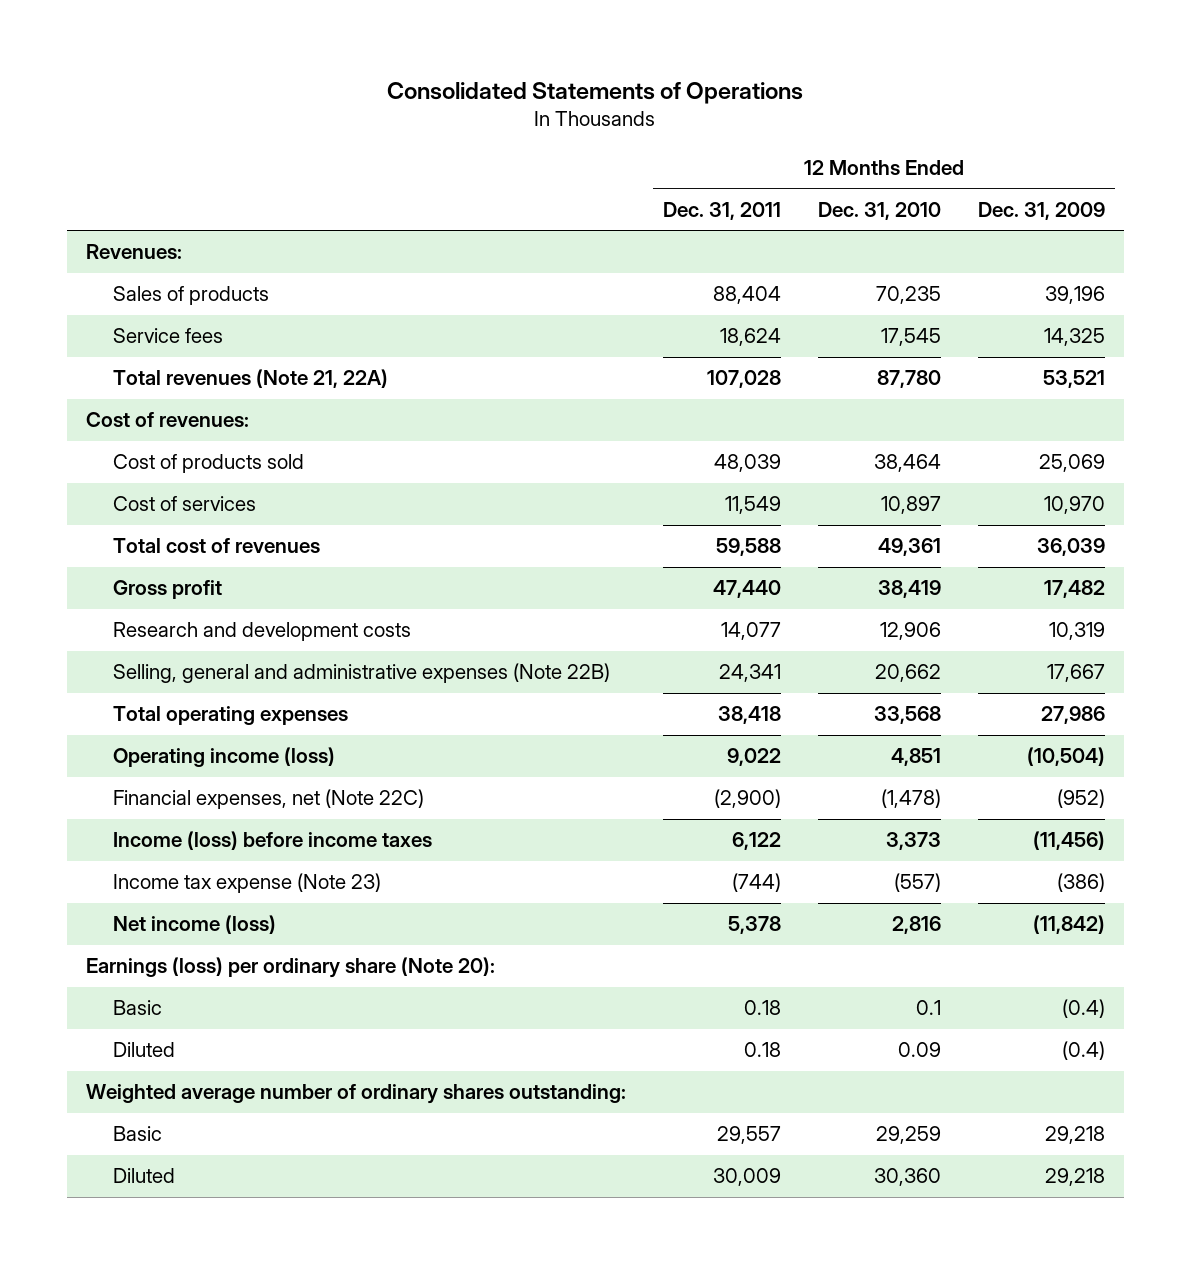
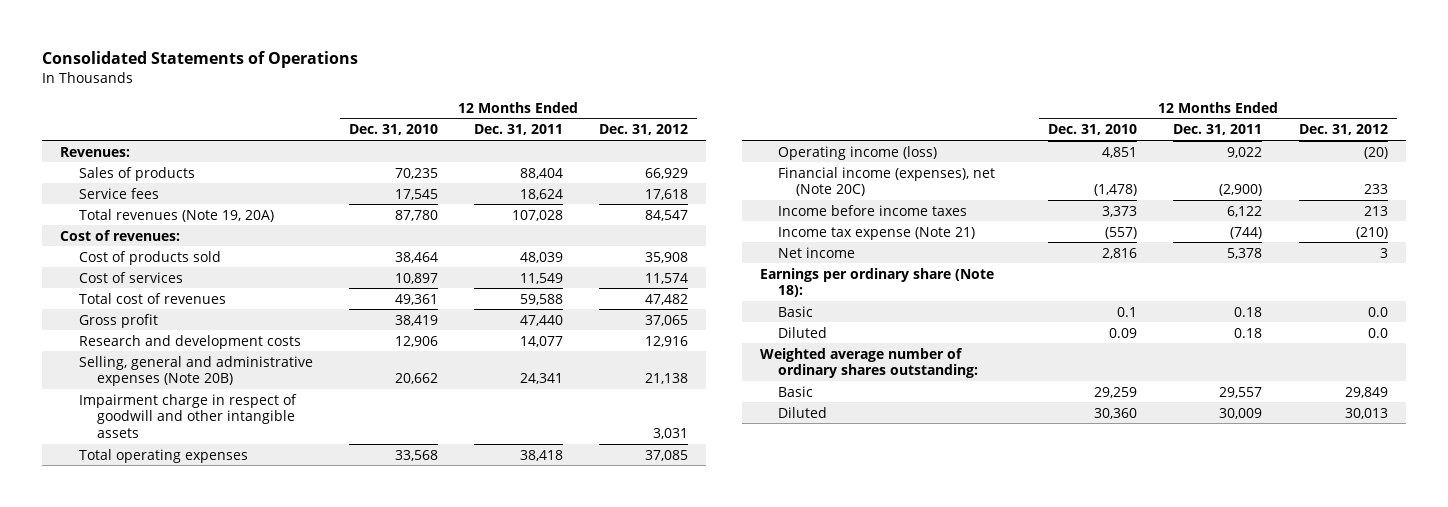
[978,201,1106,220] Dec. 31, 2009 -> none
none -> [599,124,689,136] Dec. 31, 2012
[113,369,389,389] Total revenues (Note 21, 22A) -> [78,208,274,222] Total revenues (Note 19, 20A)
[113,663,611,684] Selling, general and administrative expenses (Note 22B) -> [78,355,313,387] Selling, general and administrative expenses (Note 20B)
none -> [78,393,297,439] Impairment charge in respect of goodwill and other intangible assets
[113,789,425,810] Financial expenses, net (Note 22C) -> [778,166,996,197] Financial income (expenses), net (Note 20C)
[113,831,433,851] Income (loss) before income taxes -> [778,204,968,216] Income before income taxes
[113,873,382,894] Income tax expense (Note 23) -> [778,226,976,240] Income tax expense (Note 21)
[113,915,277,935] Net income (loss) -> [778,246,856,258] Net income
[85,957,495,979] Earnings (loss) per ordinary share (Note 20): -> [759,267,994,298] Earnings per ordinary share (Note 18):

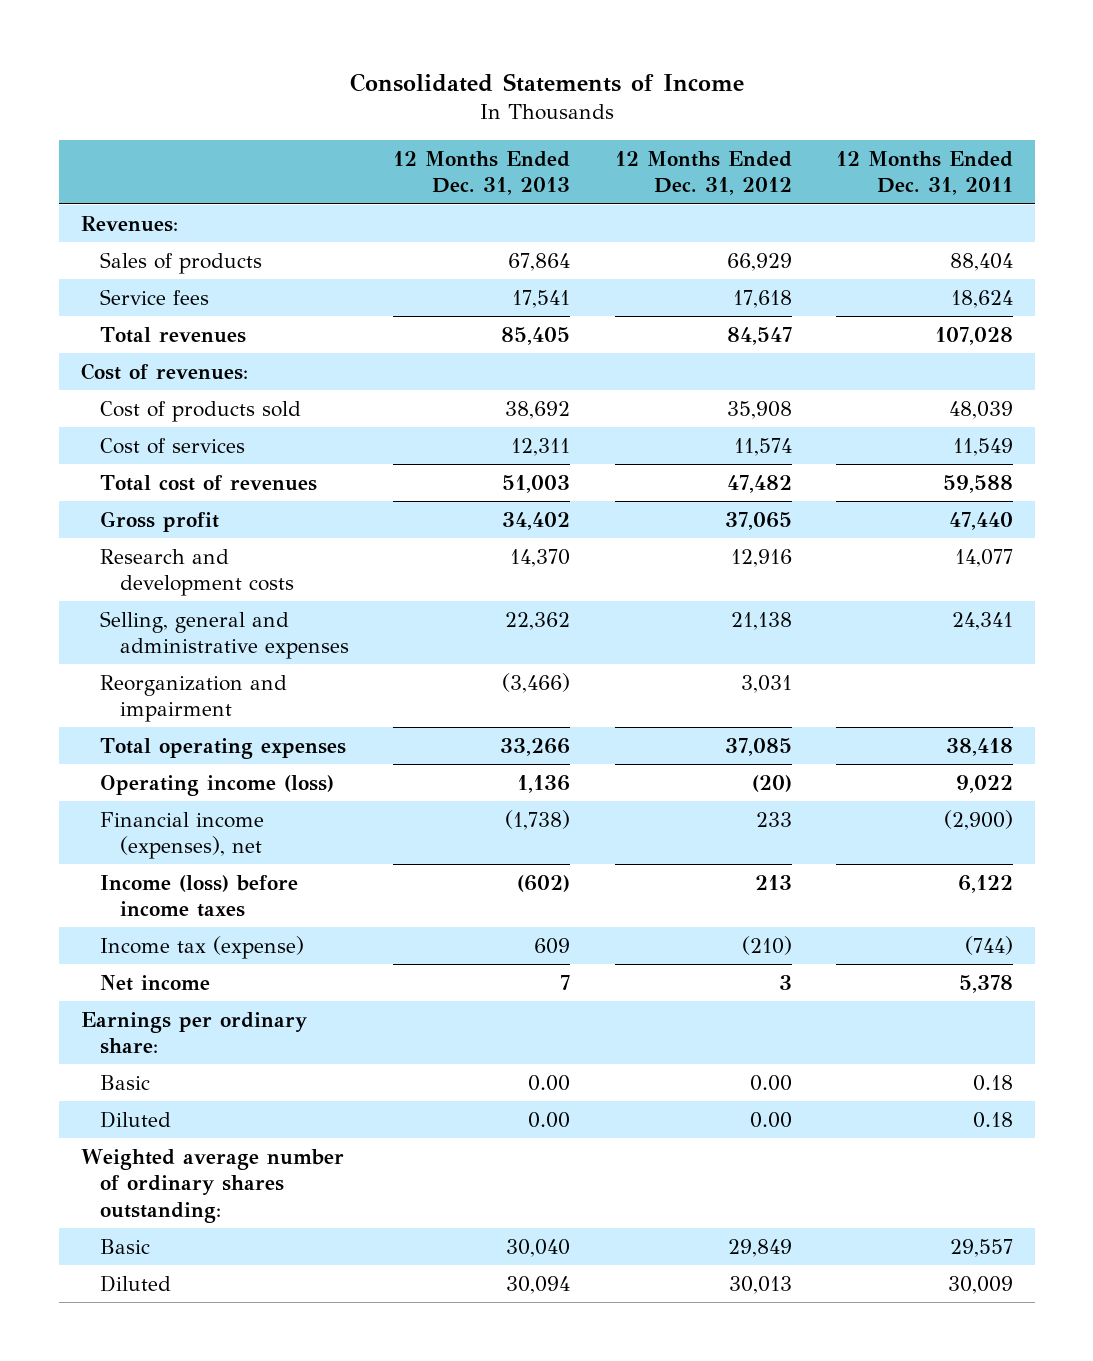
[42,51,359,69] Consolidated Statements of Operations -> [349,73,744,93] Consolidated Statements of Income
[348,124,438,136] Dec. 31, 2010 -> none
none -> [393,150,571,196] 12 Months Ended Dec. 31, 2013
[78,208,274,222] Total revenues (Note 19, 20A) -> [100,326,247,343] Total revenues
[78,355,313,387] Selling, general and administrative expenses (Note 20B) -> [100,610,350,660] Selling, general and administrative expenses
[78,393,297,439] Impairment charge in respect of goodwill and other intangible assets -> [100,674,288,723] Reorganization and impairment
[778,166,996,197] Financial income (expenses), net (Note 20C) -> [100,811,265,860] Financial income (expenses), net
[778,204,968,216] Income before income taxes -> [100,874,299,918] Income (loss) before income taxes
[778,226,976,240] Income tax expense (Note 21) -> [100,935,305,959] Income tax (expense)
[759,267,994,298] Earnings per ordinary share (Note 18): -> [80,1011,307,1055] Earnings per ordinary share:
[1367,306,1388,317] 0.0 -> [749,1074,792,1091] 0.00
[1367,327,1388,338] 0.0 -> [749,1111,792,1128] 0.00

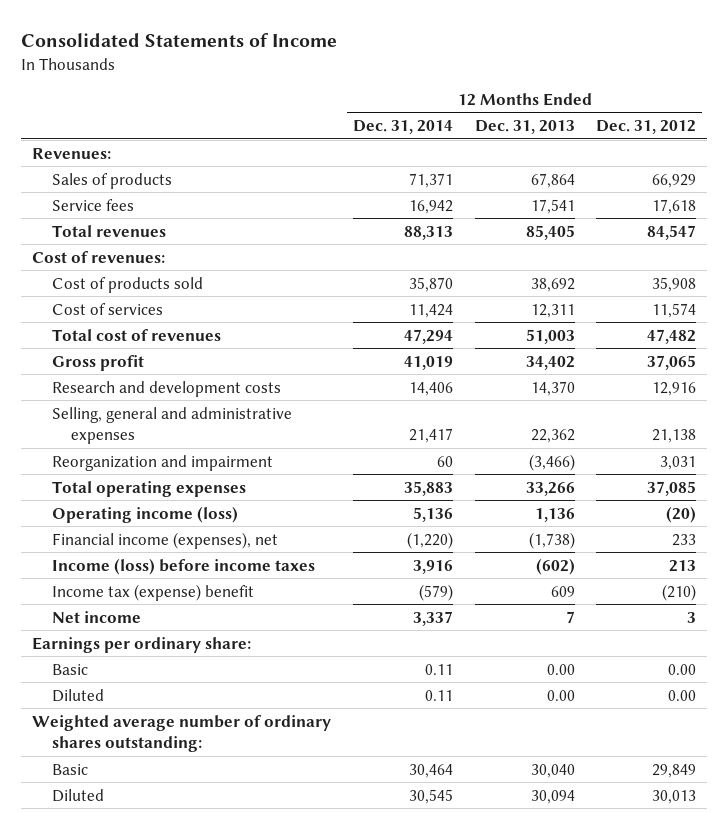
[835,150,1013,196] 12 Months Ended Dec. 31, 2011 -> none
none -> [352,120,453,135] Dec. 31, 2014
[100,935,305,959] Income tax (expense) -> [51,583,254,601] Income tax (expense) benefit

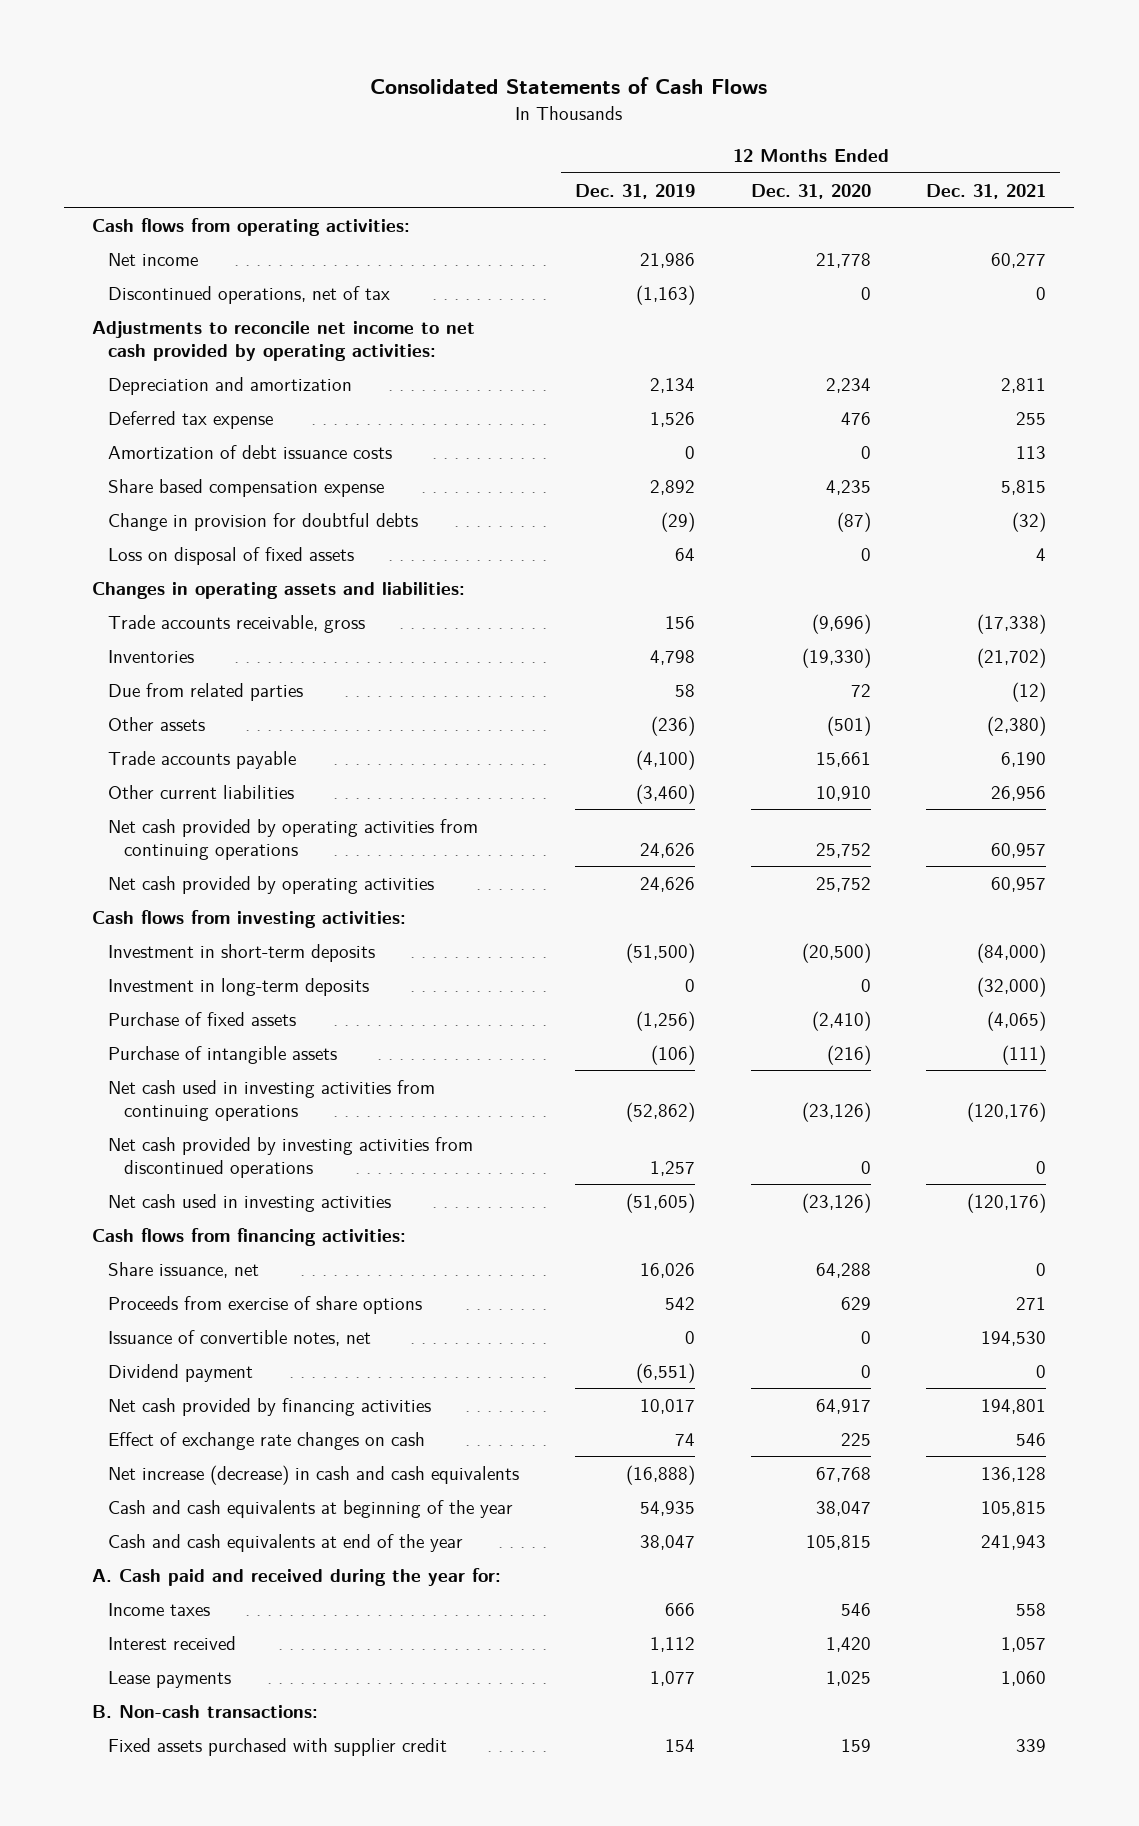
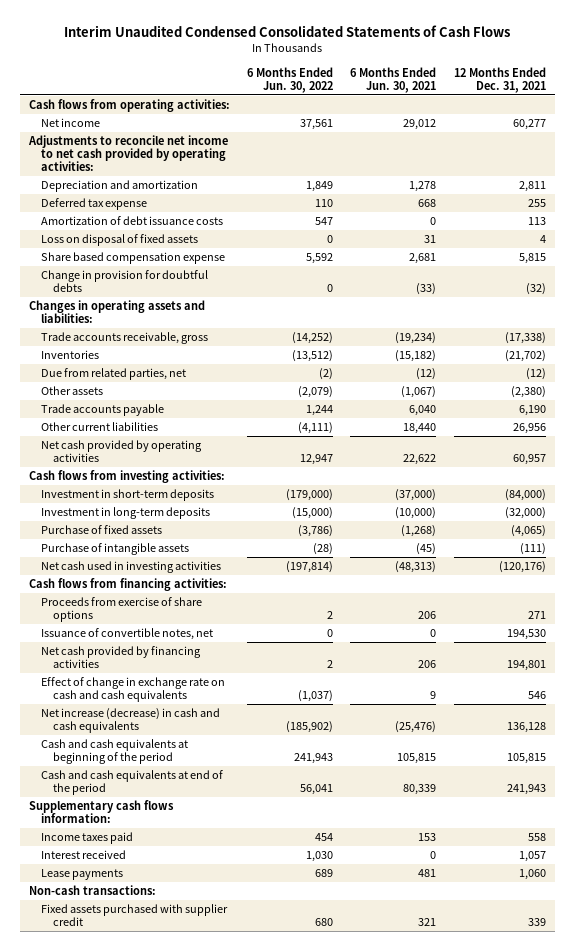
[370,76,768,94] Consolidated Statements of Cash Flows -> [64,25,511,38] Interim Unaudited Condensed Consolidated Statements of Cash Flows
[574,183,695,199] Dec. 31, 2019 -> none
[750,183,871,199] Dec. 31, 2020 -> none
none -> [246,66,333,93] 6 Months Ended Jun. 30, 2022
none -> [350,66,437,93] 6 Months Ended Jun. 30, 2021
[108,285,391,304] Discontinued operations, net of tax -> none
[108,546,355,565] Loss on disposal of fixed assets -> [40,234,198,247] Loss on disposal of fixed assets
[108,682,304,701] Due from related parties -> [40,368,186,381] Due from related parties, net
[108,818,479,860] Net cash provided by operating activities from continuing operations -> none
[108,1079,436,1121] Net cash used in investing activities from continuing operations -> none
[108,1136,474,1178] Net cash provided by investing activities from discontinued operations -> none
[108,1261,260,1278] Share issuance, net -> none
[108,1363,254,1382] Dividend payment -> none
[108,1431,426,1450] Effect of exchange rate changes on cash -> [40,677,225,703] Effect of change in exchange rate on cash and cash equivalents
[92,1567,502,1586] A. Cash paid and received during the year for: -> none
[108,1499,514,1518] Cash and cash equivalents at beginning of the year -> [40,739,188,765] Cash and cash equivalents at beginning of the period
[108,1533,464,1552] Cash and cash equivalents at end of the year -> [40,770,223,796] Cash and cash equivalents at end of the period
none -> [28,800,174,824] Supplementary cash flows information:
[108,1602,211,1616] Income taxes -> [40,832,133,845] Income taxes paid
[92,1704,319,1718] B. Non-cash transactions: -> [28,885,156,896] Non-cash transactions:

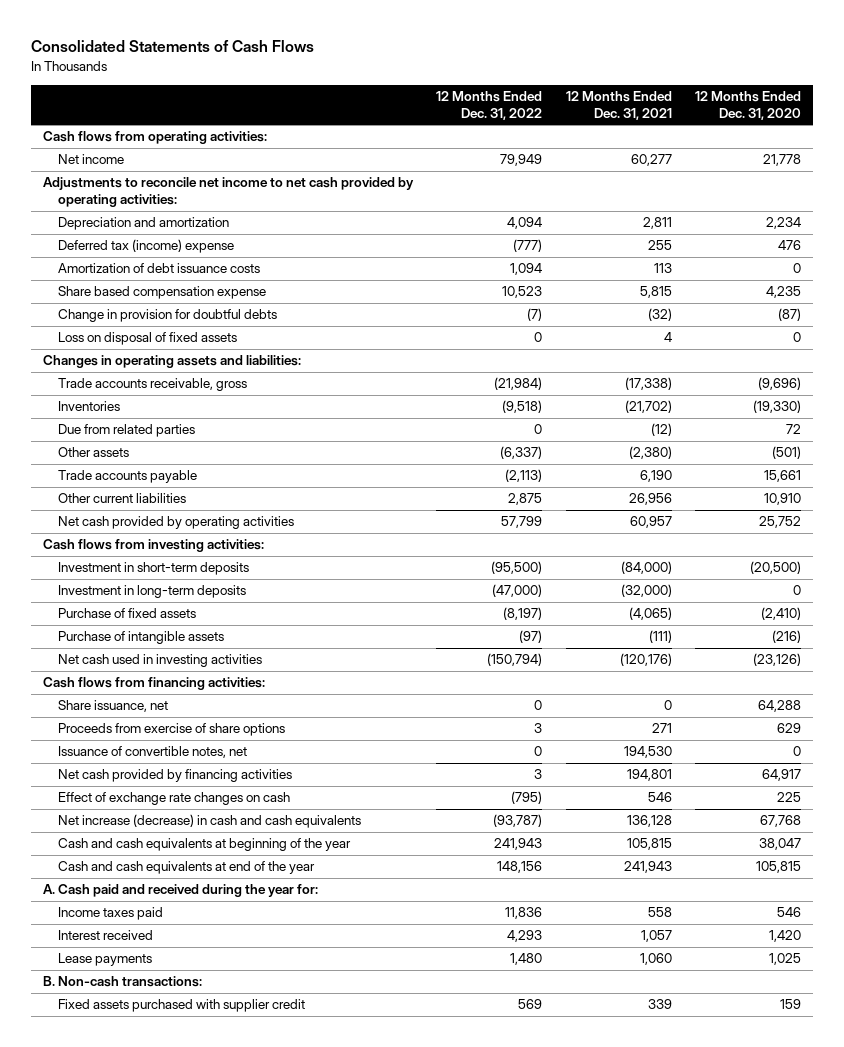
[64,25,511,38] Interim Unaudited Condensed Consolidated Statements of Cash Flows -> [31,40,315,53] Consolidated Statements of Cash Flows
[246,66,333,93] 6 Months Ended Jun. 30, 2022 -> none
[350,66,437,93] 6 Months Ended Jun. 30, 2021 -> none
none -> [436,91,543,121] 12 Months Ended Dec. 31, 2022
none -> [694,91,801,121] 12 Months Ended Dec. 31, 2020
[40,198,147,211] Deferred tax expense -> [58,239,235,254] Deferred tax (income) expense
[40,234,198,247] Loss on disposal of fixed assets -> [58,332,238,346] Loss on disposal of fixed assets
[40,368,186,381] Due from related parties, net -> [58,424,196,438] Due from related parties
none -> [58,700,169,713] Share issuance, net
[40,677,225,703] Effect of change in exchange rate on cash and cash equivalents -> [58,792,291,806] Effect of exchange rate changes on cash
[28,800,174,824] Supplementary cash flows information: -> none
[40,739,188,765] Cash and cash equivalents at beginning of the period -> [58,838,352,852] Cash and cash equivalents at beginning of the year
[40,770,223,796] Cash and cash equivalents at end of the period -> [58,861,316,875] Cash and cash equivalents at end of the year
none -> [42,884,318,898] A. Cash paid and received during the year for:
[28,885,156,896] Non-cash transactions: -> [42,976,202,988] B. Non-cash transactions:

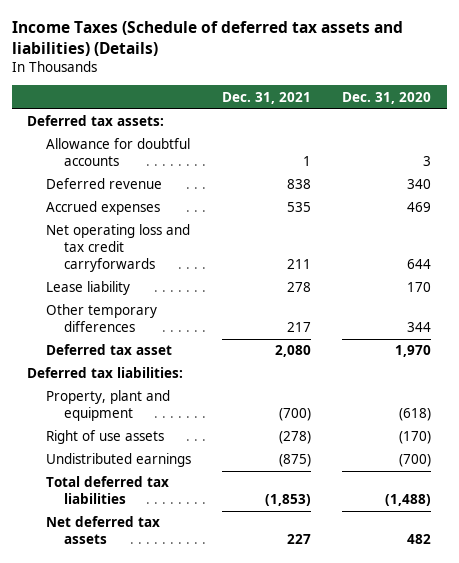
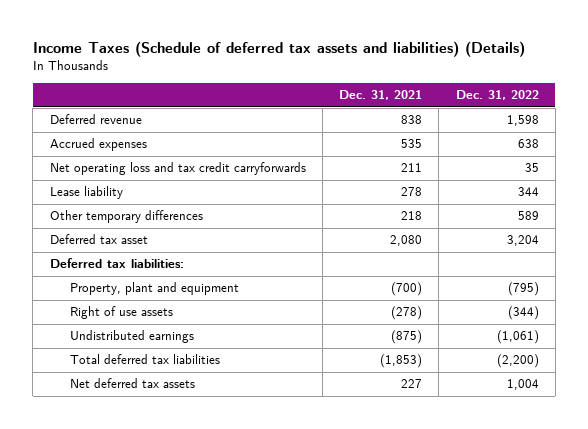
[342,91,432,104] Dec. 31, 2020 -> none
none -> [455,90,539,101] Dec. 31, 2022
[27,115,165,127] Deferred tax assets: -> none
[45,138,190,167] Allowance for doubtful accounts -> none
[287,322,312,333] 217 -> [401,211,423,221] 218

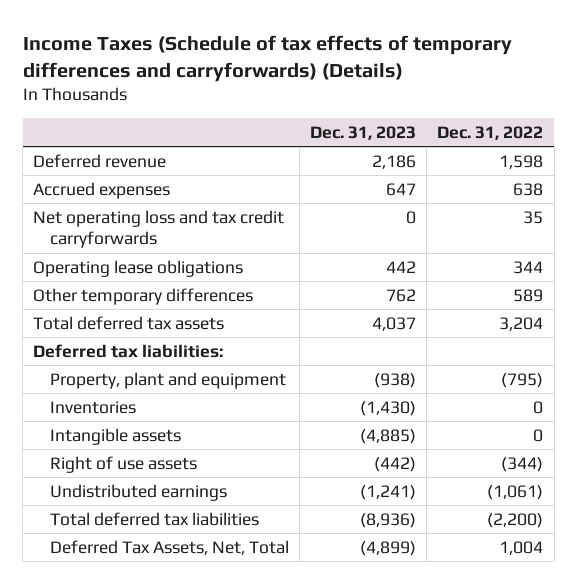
[32,40,525,57] Income Taxes (Schedule of deferred tax assets and liabilities) (Details) -> [22,34,512,82] Income Taxes (Schedule of tax effects of temporary differences and carryforwards) (Details)
[339,90,423,101] Dec. 31, 2021 -> none
none -> [310,125,417,140] Dec. 31, 2023
[49,186,123,200] Lease liability -> [33,259,244,277] Operating lease obligations
[49,234,148,245] Deferred tax asset -> [33,315,225,330] Total deferred tax assets
none -> [49,400,136,414] Inventories
none -> [49,427,181,445] Intangible assets
[69,378,195,389] Net deferred tax assets -> [49,539,289,555] Deferred Tax Assets, Net, Total

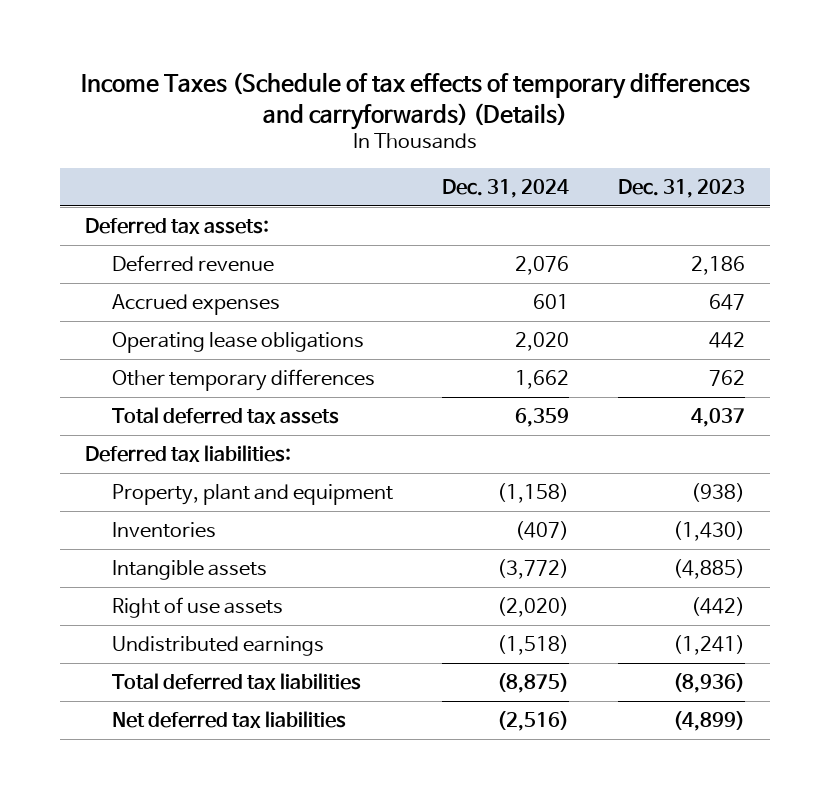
[437,125,544,140] Dec. 31, 2022 -> none
none -> [442,179,570,199] Dec. 31, 2024
none -> [84,218,269,235] Deferred tax assets:
[33,209,285,249] Net operating loss and tax credit carryforwards -> none
[49,539,289,555] Deferred Tax Assets, Net, Total -> [112,711,347,729] Net deferred tax liabilities

